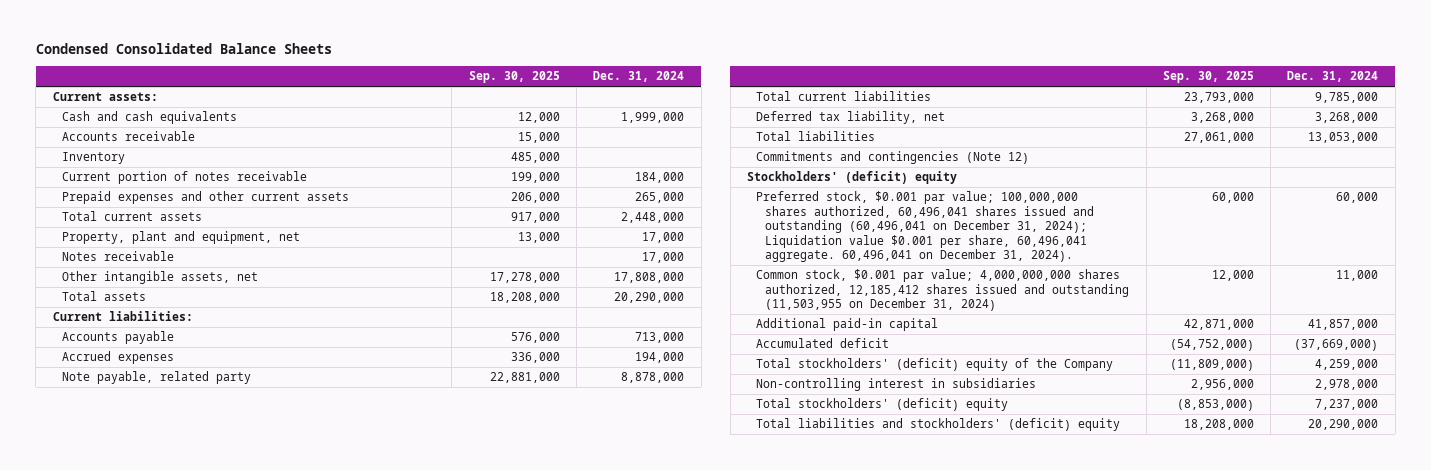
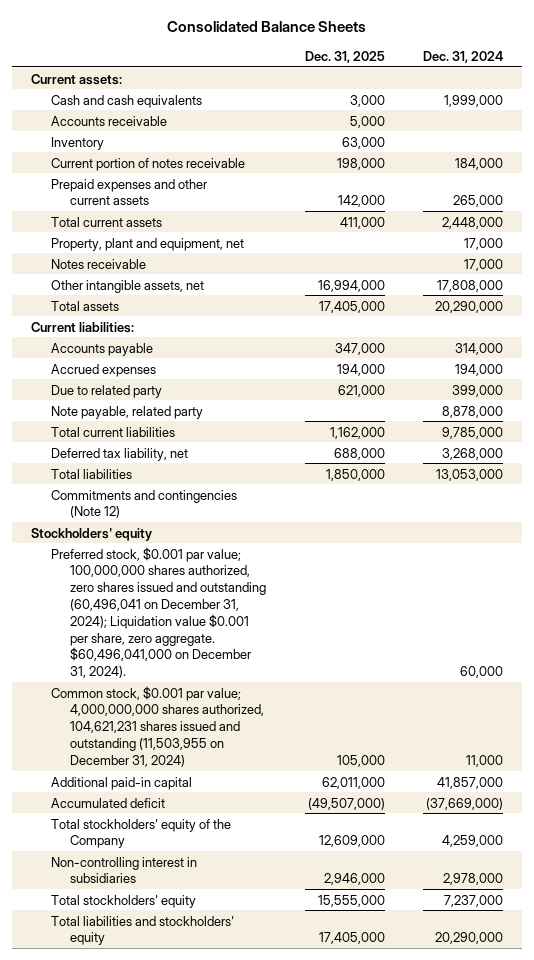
[35,42,332,54] Condensed Consolidated Balance Sheets -> [167,21,367,33] Consolidated Balance Sheets
[468,71,560,84] Sep. 30, 2025 -> none
none -> [304,51,385,64] Dec. 31, 2025
[635,332,685,344] 713,000 -> [455,342,504,355] 314,000
none -> [50,384,162,398] Due to related party
[746,171,957,185] Stockholders' (deficit) equity -> [31,527,153,541] Stockholders' equity
[756,191,1095,263] Preferred stock, $0.001 par value; 100,000,000 shares authorized, 60,496,041 shares issued and outstanding (60,496,041 on December 31, 2024); Liquidation value $0.001 per share, 60,496,041 aggregate. 60,496,041 on December 31, 2024). -> [50,546,267,679] Preferred stock, $0.001 par value; 100,000,000 shares authorized, zero shares issued and outstanding (60,496,041 on December 31, 2024); Liquidation value $0.001 per share, zero aggregate. $60,496,041,000 on December 31, 2024).
[756,269,1130,312] Common stock, $0.001 par value; 4,000,000,000 shares authorized, 12,185,412 shares issued and outstanding (11,503,955 on December 31, 2024) -> [50,685,265,767] Common stock, $0.001 par value; 4,000,000,000 shares authorized, 104,621,231 shares issued and outstanding (11,503,955 on December 31, 2024)
[756,358,1114,372] Total stockholders' (deficit) equity of the Company -> [50,818,231,849] Total stockholders' equity of the Company
[756,398,1009,412] Total stockholders' (deficit) equity -> [50,894,196,908] Total stockholders' equity
[756,418,1121,432] Total liabilities and stockholders' (deficit) equity -> [50,915,234,946] Total liabilities and stockholders' equity

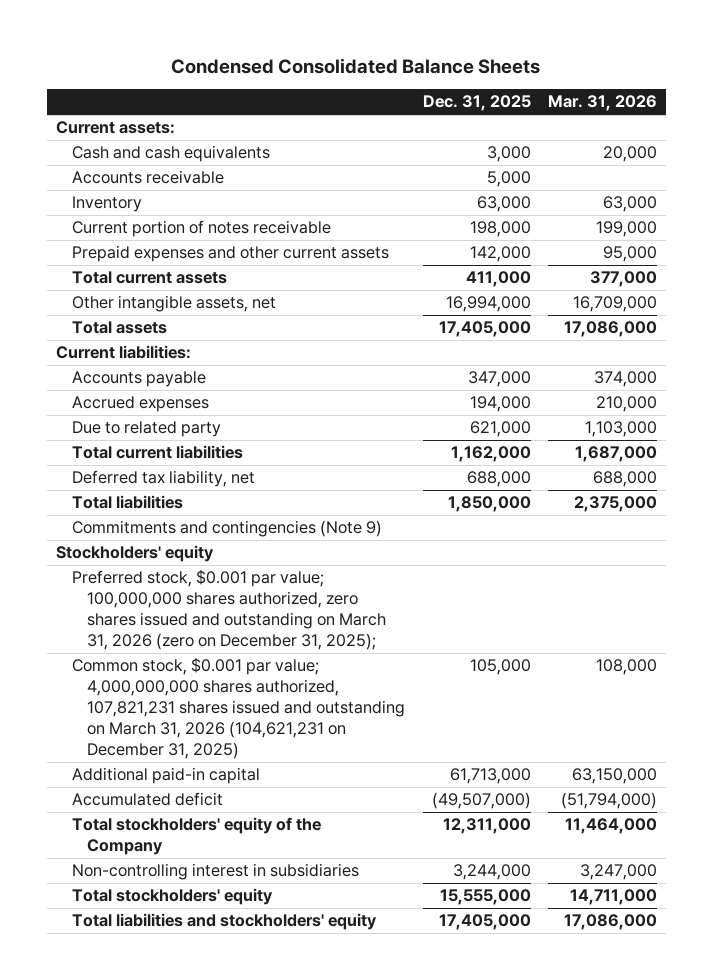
[167,21,367,33] Consolidated Balance Sheets -> [171,57,541,74] Condensed Consolidated Balance Sheets
[423,51,504,64] Dec. 31, 2024 -> none
none -> [547,95,657,112] Mar. 31, 2026
[50,237,244,251] Property, plant and equipment, net -> none
[50,258,146,269] Notes receivable -> none
[50,405,203,419] Note payable, related party -> none
[50,489,237,519] Commitments and contingencies (Note 12) -> [71,520,382,538] Commitments and contingencies (Note 9)
[50,546,267,679] Preferred stock, $0.001 par value; 100,000,000 shares authorized, zero shares issued and outstanding (60,496,041 on December 31, 2024); Liquidation value $0.001 per share, zero aggregate. $60,496,041,000 on December 31, 2024). -> [71,569,387,651] Preferred stock, $0.001 par value; 100,000,000 shares authorized, zero shares issued and outstanding on March 31, 2026 (zero on December 31, 2025);
[50,685,265,767] Common stock, $0.001 par value; 4,000,000,000 shares authorized, 104,621,231 shares issued and outstanding (11,503,955 on December 31, 2024) -> [71,657,406,760] Common stock, $0.001 par value; 4,000,000,000 shares authorized, 107,821,231 shares issued and outstanding on March 31, 2026 (104,621,231 on December 31, 2025)
[321,776,385,789] 62,011,000 -> [449,768,531,785] 61,713,000
[318,835,385,848] 12,609,000 -> [442,818,531,835] 12,311,000
[323,873,385,886] 2,946,000 -> [452,864,531,881] 3,244,000

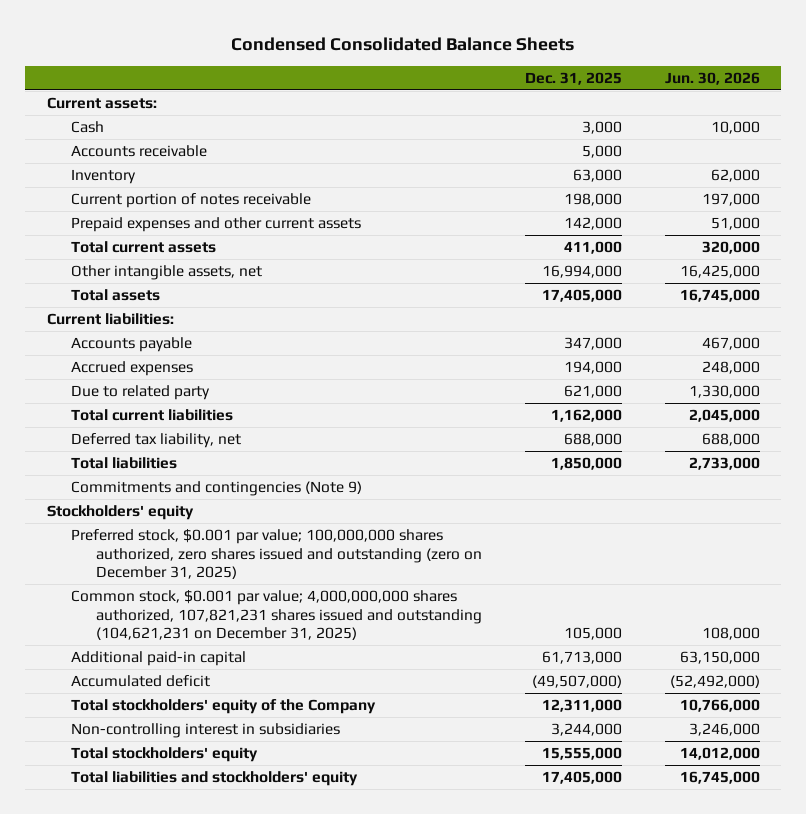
[547,95,657,112] Mar. 31, 2026 -> none
none -> [664,71,760,85] Jun. 30, 2026
[71,145,270,163] Cash and cash equivalents -> none
none -> [71,121,105,134] Cash
[71,569,387,651] Preferred stock, $0.001 par value; 100,000,000 shares authorized, zero shares issued and outstanding on March 31, 2026 (zero on December 31, 2025); -> [71,529,483,580] Preferred stock, $0.001 par value; 100,000,000 shares authorized, zero shares issued and outstanding (zero on December 31, 2025)
[71,657,406,760] Common stock, $0.001 par value; 4,000,000,000 shares authorized, 107,821,231 shares issued and outstanding on March 31, 2026 (104,621,231 on December 31, 2025) -> [71,590,483,641] Common stock, $0.001 par value; 4,000,000,000 shares authorized, 107,821,231 shares issued and outstanding (104,621,231 on December 31, 2025)

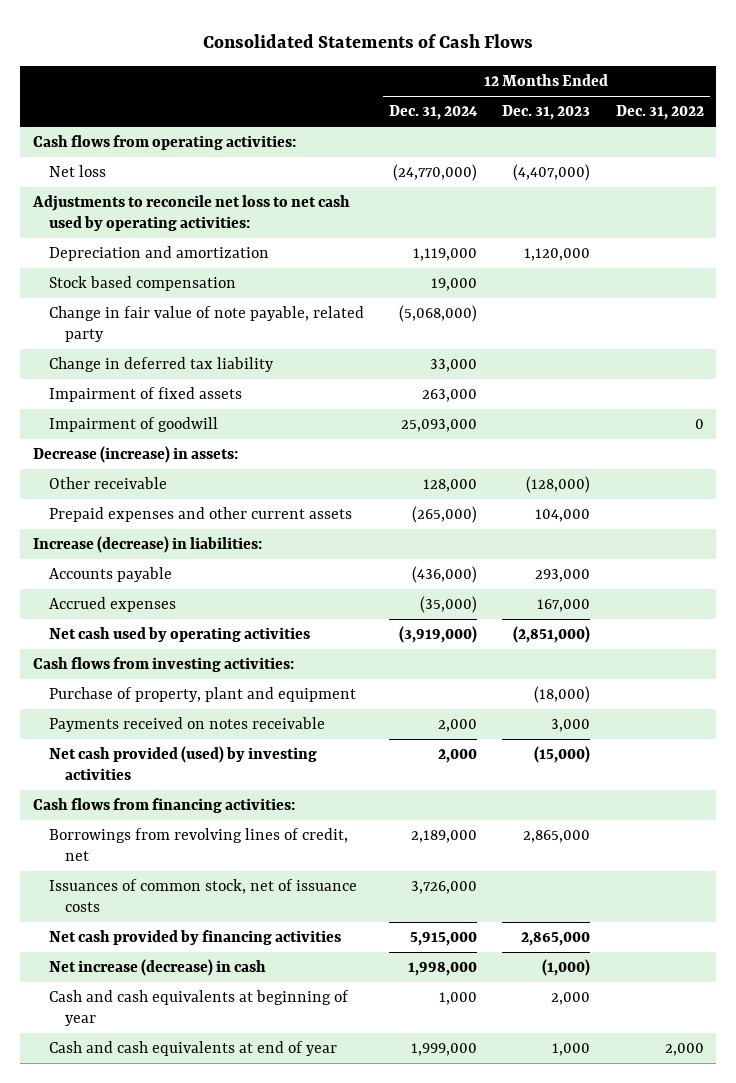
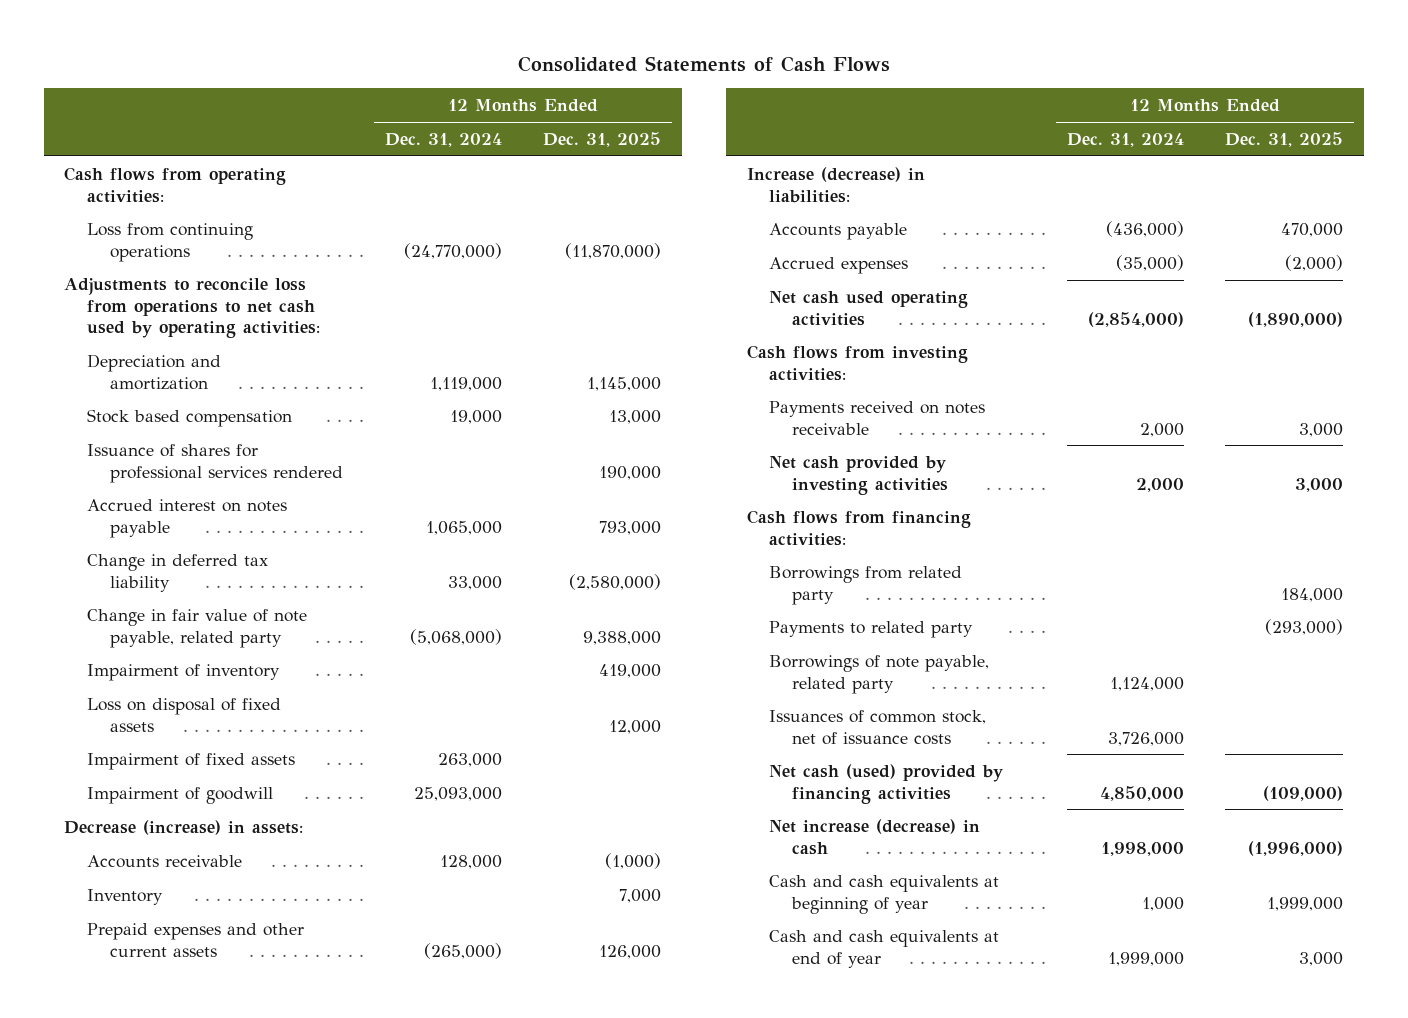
[502,105,591,121] Dec. 31, 2023 -> none
[615,105,704,121] Dec. 31, 2022 -> none
none -> [543,132,662,148] Dec. 31, 2025
[48,165,106,178] Net loss -> [87,222,254,262] Loss from continuing operations
[31,195,350,232] Adjustments to reconcile net loss to net cash used by operating activities: -> [64,277,321,339] Adjustments to reconcile loss from operations to net cash used by operating activities:
none -> [87,443,343,483] Issuance of shares for professional services rendered
none -> [87,498,288,538] Accrued interest on notes payable
[48,306,364,343] Change in fair value of note payable, related party -> [87,608,308,648] Change in fair value of note payable, related party
none -> [87,663,281,681] Impairment of inventory
none -> [87,697,282,732] Loss on disposal of fixed assets
[48,477,167,490] Other receivable -> [87,854,243,868] Accounts receivable
none -> [87,888,164,905] Inventory
[48,627,310,643] Net cash used by operating activities -> [769,290,969,326] Net cash used operating activities
[399,626,478,644] (3,919,000) -> [1087,311,1184,327] (2,854,000)
[48,687,356,703] Purchase of property, plant and equipment -> none
[48,746,317,781] Net cash provided (used) by investing activities -> [769,455,949,495] Net cash provided by investing activities
[48,828,348,862] Borrowings from revolving lines of credit, net -> none
none -> [769,565,963,605] Borrowings from related party
none -> [769,620,974,638] Payments to related party
none -> [769,654,990,694] Borrowings of note payable, related party
[48,930,341,946] Net cash provided by financing activities -> [769,763,1004,804] Net cash (used) provided by financing activities
[410,932,478,947] 5,915,000 -> [1099,785,1184,801] 4,850,000

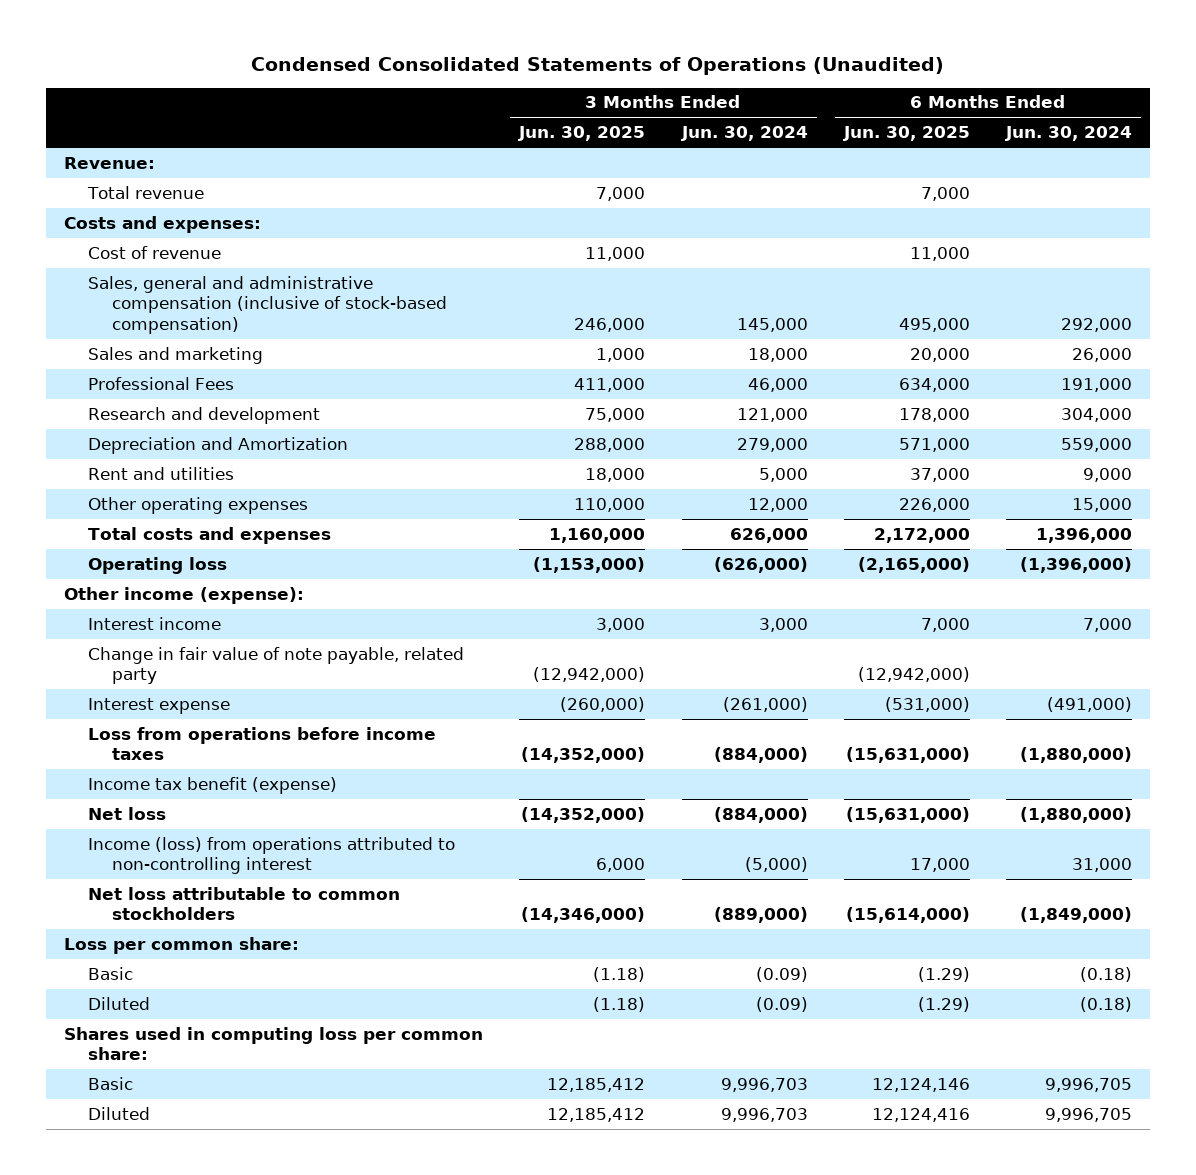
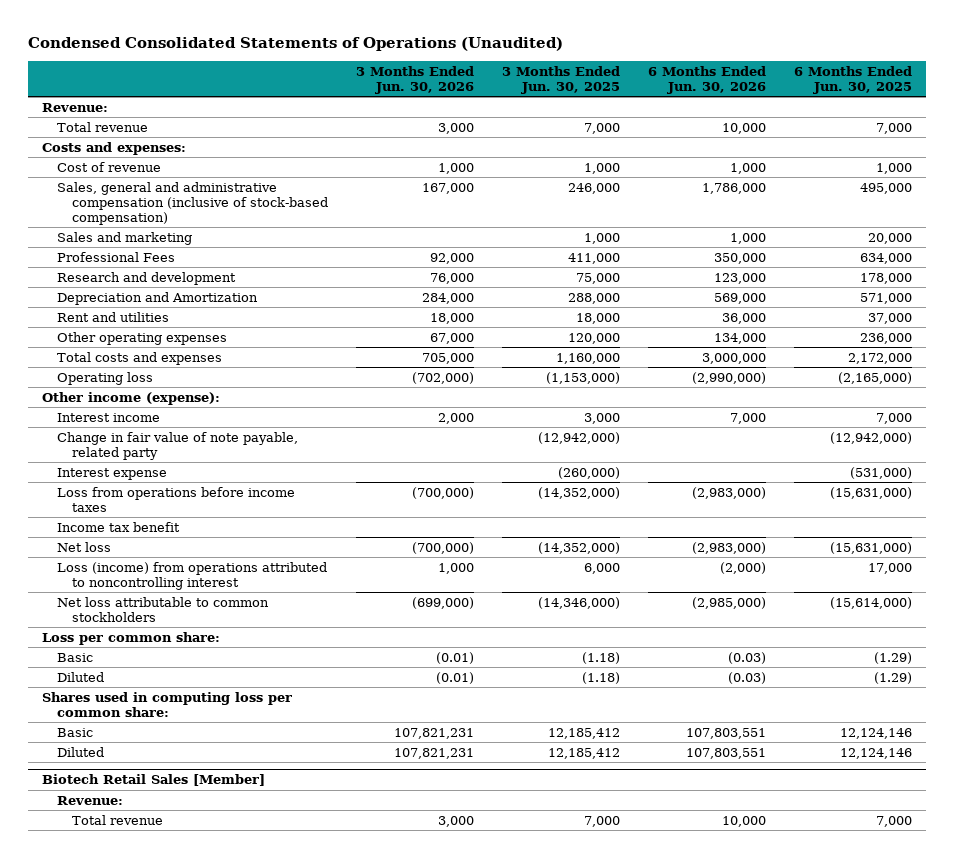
[680,126,808,142] Jun. 30, 2024 -> none
[1005,126,1133,142] Jun. 30, 2024 -> none
none -> [355,65,474,94] 3 Months Ended Jun. 30, 2026
none -> [647,65,766,94] 6 Months Ended Jun. 30, 2026
[585,246,646,261] 11,000 -> [583,162,620,174] 1,000
[909,246,970,261] 11,000 -> [875,162,912,174] 1,000
[574,497,646,512] 110,000 -> [567,332,620,344] 120,000
[898,497,970,512] 226,000 -> [859,332,912,344] 236,000
[88,776,338,794] Income tax benefit (expense) -> [56,521,180,532] Income tax benefit
[88,836,456,875] Income (loss) from operations attributed to non-controlling interest -> [56,561,327,590] Loss (income) from operations attributed to noncontrolling interest
[871,1107,970,1122] 12,124,416 -> [839,747,912,759] 12,124,146
none -> [41,774,265,787] Biotech Retail Sales [Member]
none -> [56,795,123,805] Revenue:
none -> [72,814,164,825] Total revenue

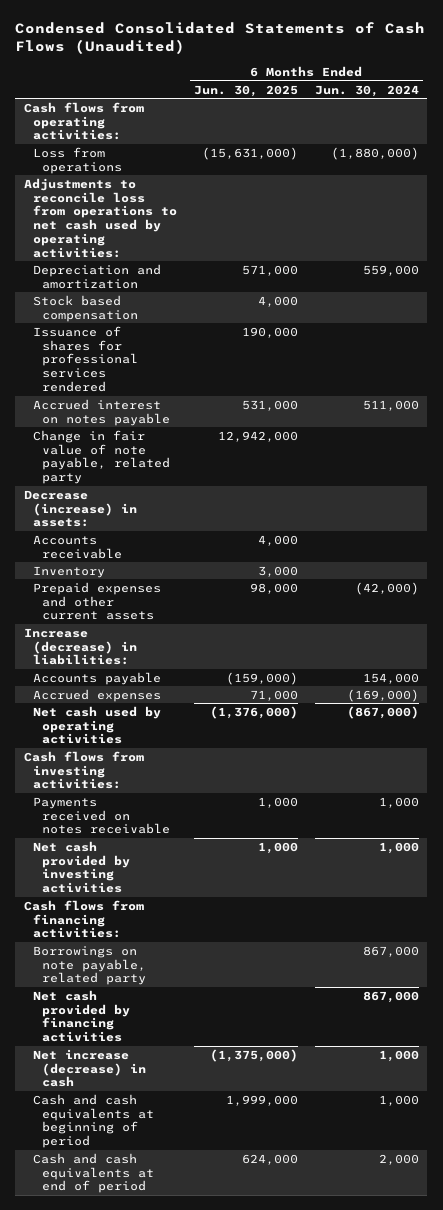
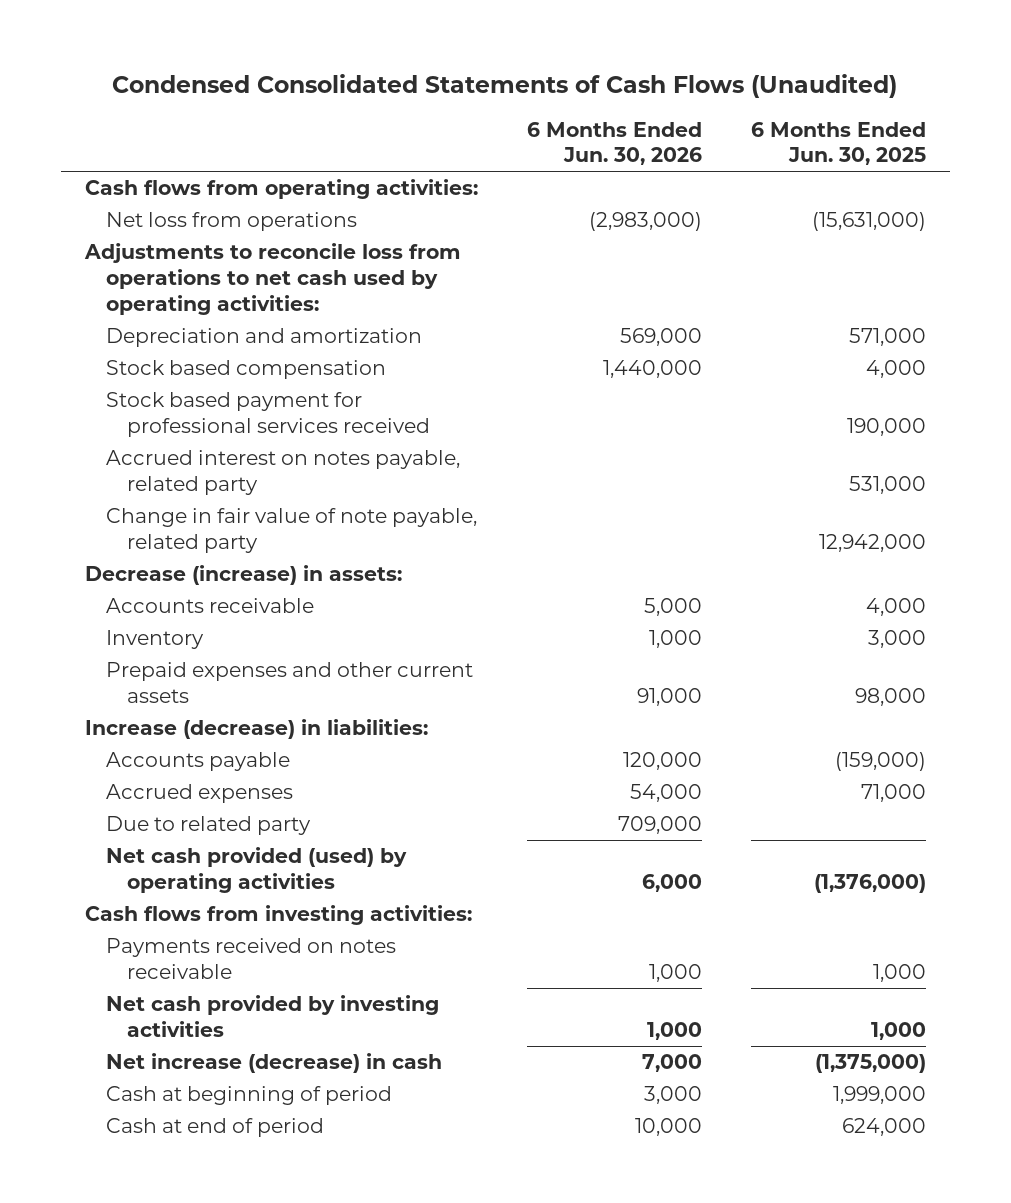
[314,84,419,97] Jun. 30, 2024 -> none
none -> [526,121,702,166] 6 Months Ended Jun. 30, 2026
[32,146,123,174] Loss from operations -> [105,212,357,232] Net loss from operations
[32,325,139,392] Issuance of shares for professional services rendered -> [105,392,430,438] Stock based payment for professional services received
[32,398,171,426] Accrued interest on notes payable -> [105,450,460,496] Accrued interest on notes payable, related party
none -> [105,816,311,836] Due to related party
[32,705,161,745] Net cash used by operating activities -> [105,847,407,894] Net cash provided (used) by operating activities
[23,899,144,939] Cash flows from financing activities: -> none
[32,945,147,986] Borrowings on note payable, related party -> none
[32,989,131,1043] Net cash provided by financing activities -> none
[32,1093,155,1149] Cash and cash equivalents at beginning of period -> [105,1086,392,1106] Cash at beginning of period
[32,1152,155,1194] Cash and cash equivalents at end of period -> [105,1118,324,1138] Cash at end of period

